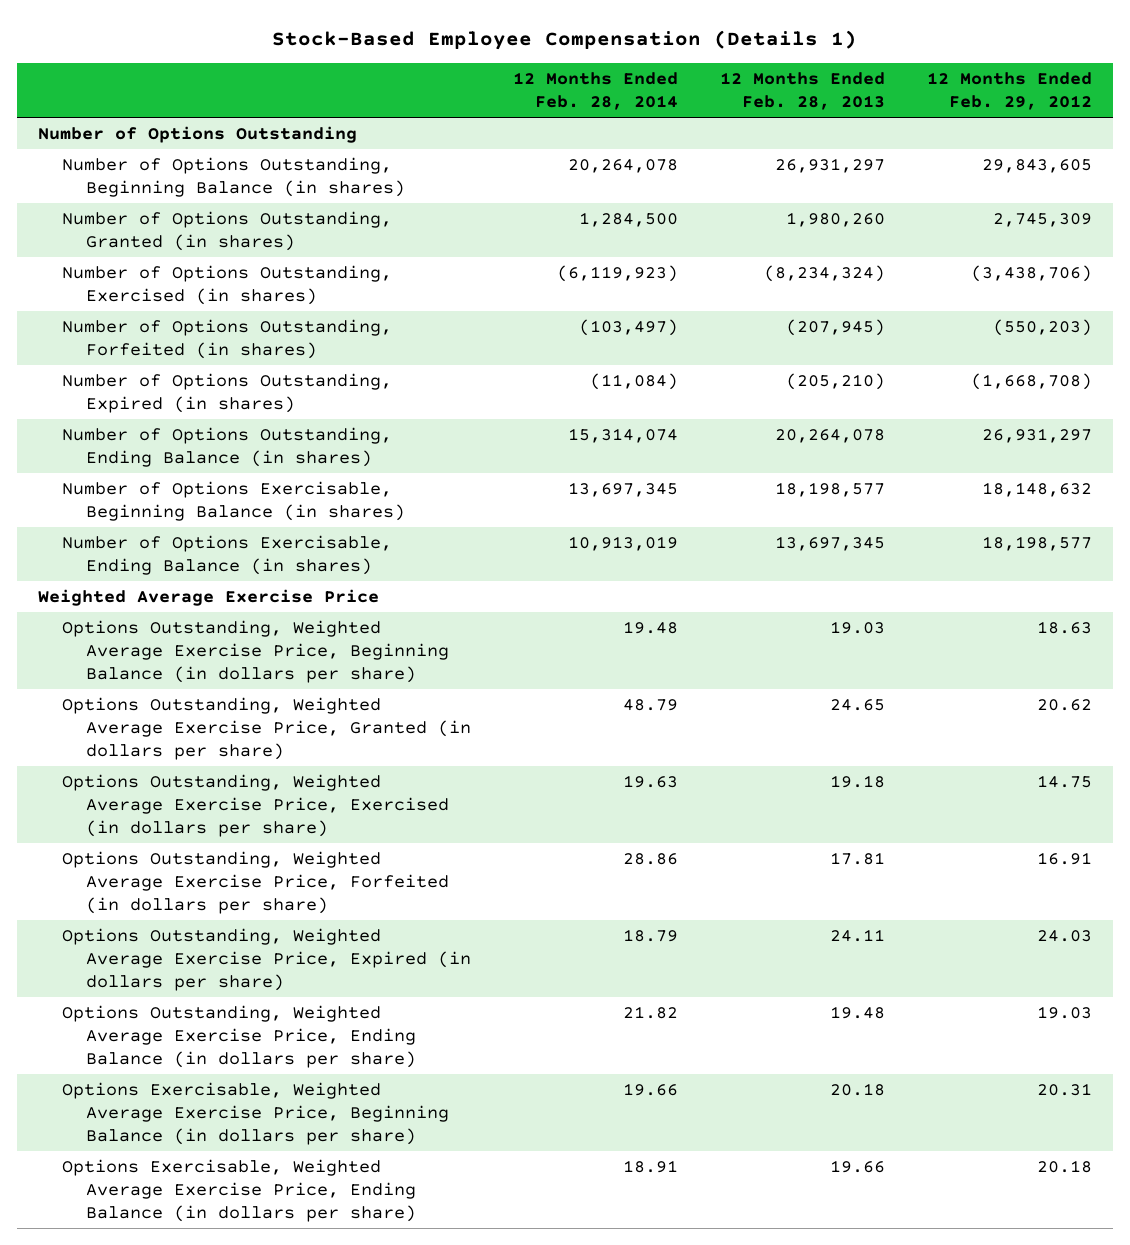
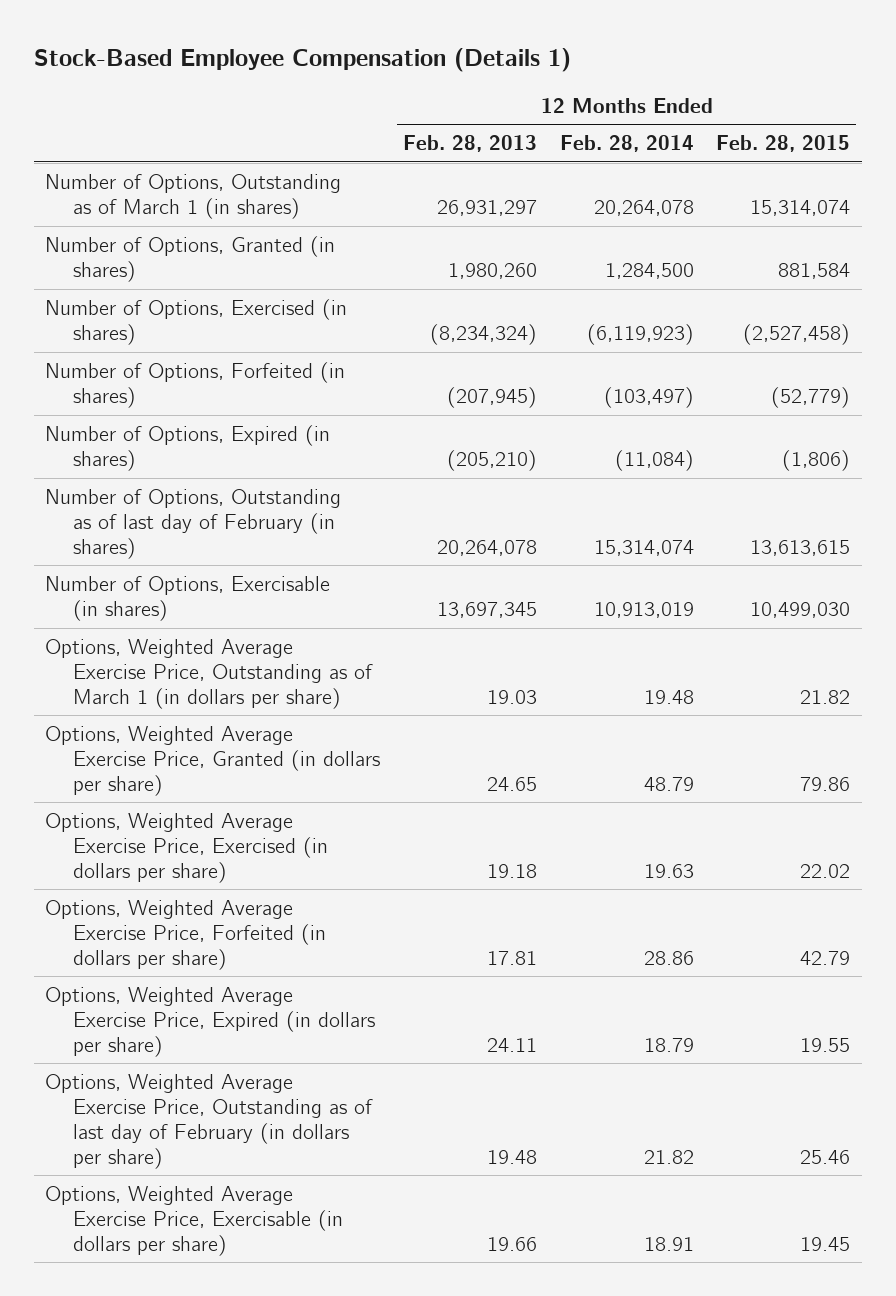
[927,72,1093,111] 12 Months Ended Feb. 29, 2012 -> none
none -> [716,135,851,153] Feb. 28, 2015
[37,125,357,143] Number of Options Outstanding -> none
[61,534,392,575] Number of Options Exercisable, Ending Balance (in shares) -> none
[37,588,379,606] Weighted Average Exercise Price -> none
[61,1158,417,1222] Options Exercisable, Weighted Average Exercise Price, Ending Balance (in dollars per share) -> none
[61,156,406,197] Number of Options Outstanding, Beginning Balance (in shares) -> [45,173,342,219] Number of Options, Outstanding as of March 1 (in shares)
[61,210,392,251] Number of Options Outstanding, Granted (in shares) -> [45,235,336,282] Number of Options, Granted (in shares)
[61,264,392,305] Number of Options Outstanding, Exercised (in shares) -> [45,298,348,345] Number of Options, Exercised (in shares)
[61,318,392,359] Number of Options Outstanding, Forfeited (in shares) -> [45,361,346,408] Number of Options, Forfeited (in shares)
[61,372,392,413] Number of Options Outstanding, Expired (in shares) -> [45,424,331,471] Number of Options, Expired (in shares)
[61,426,392,467] Number of Options Outstanding, Ending Balance (in shares) -> [45,488,342,559] Number of Options, Outstanding as of last day of February (in shares)
[61,480,406,521] Number of Options Exercisable, Beginning Balance (in shares) -> [45,575,331,621] Number of Options, Exercisable (in shares)
[568,481,679,497] 13,697,345 -> [593,601,694,618] 10,913,019
[775,481,886,497] 18,198,577 -> [436,601,537,618] 13,697,345
[61,619,450,683] Options Outstanding, Weighted Average Exercise Price, Beginning Balance (in dollars per share) -> [45,638,373,709] Options, Weighted Average Exercise Price, Outstanding as of March 1 (in dollars per share)
[61,696,472,760] Options Outstanding, Weighted Average Exercise Price, Granted (in dollars per share) -> [45,725,380,796] Options, Weighted Average Exercise Price, Granted (in dollars per share)
[61,773,450,837] Options Outstanding, Weighted Average Exercise Price, Exercised (in dollars per share) -> [45,812,328,883] Options, Weighted Average Exercise Price, Exercised (in dollars per share)
[61,850,450,914] Options Outstanding, Weighted Average Exercise Price, Forfeited (in dollars per share) -> [45,899,326,970] Options, Weighted Average Exercise Price, Forfeited (in dollars per share)
[61,927,472,991] Options Outstanding, Weighted Average Exercise Price, Expired (in dollars per share) -> [45,986,375,1057] Options, Weighted Average Exercise Price, Expired (in dollars per share)
[61,1004,417,1068] Options Outstanding, Weighted Average Exercise Price, Ending Balance (in dollars per share) -> [45,1073,373,1169] Options, Weighted Average Exercise Price, Outstanding as of last day of February (in dollars per share)
[61,1081,450,1145] Options Exercisable, Weighted Average Exercise Price, Beginning Balance (in dollars per share) -> [45,1185,343,1256] Options, Weighted Average Exercise Price, Exercisable (in dollars per share)
[623,1082,679,1096] 19.66 -> [643,1236,694,1251] 18.91
[830,1082,886,1096] 20.18 -> [486,1236,537,1251] 19.66

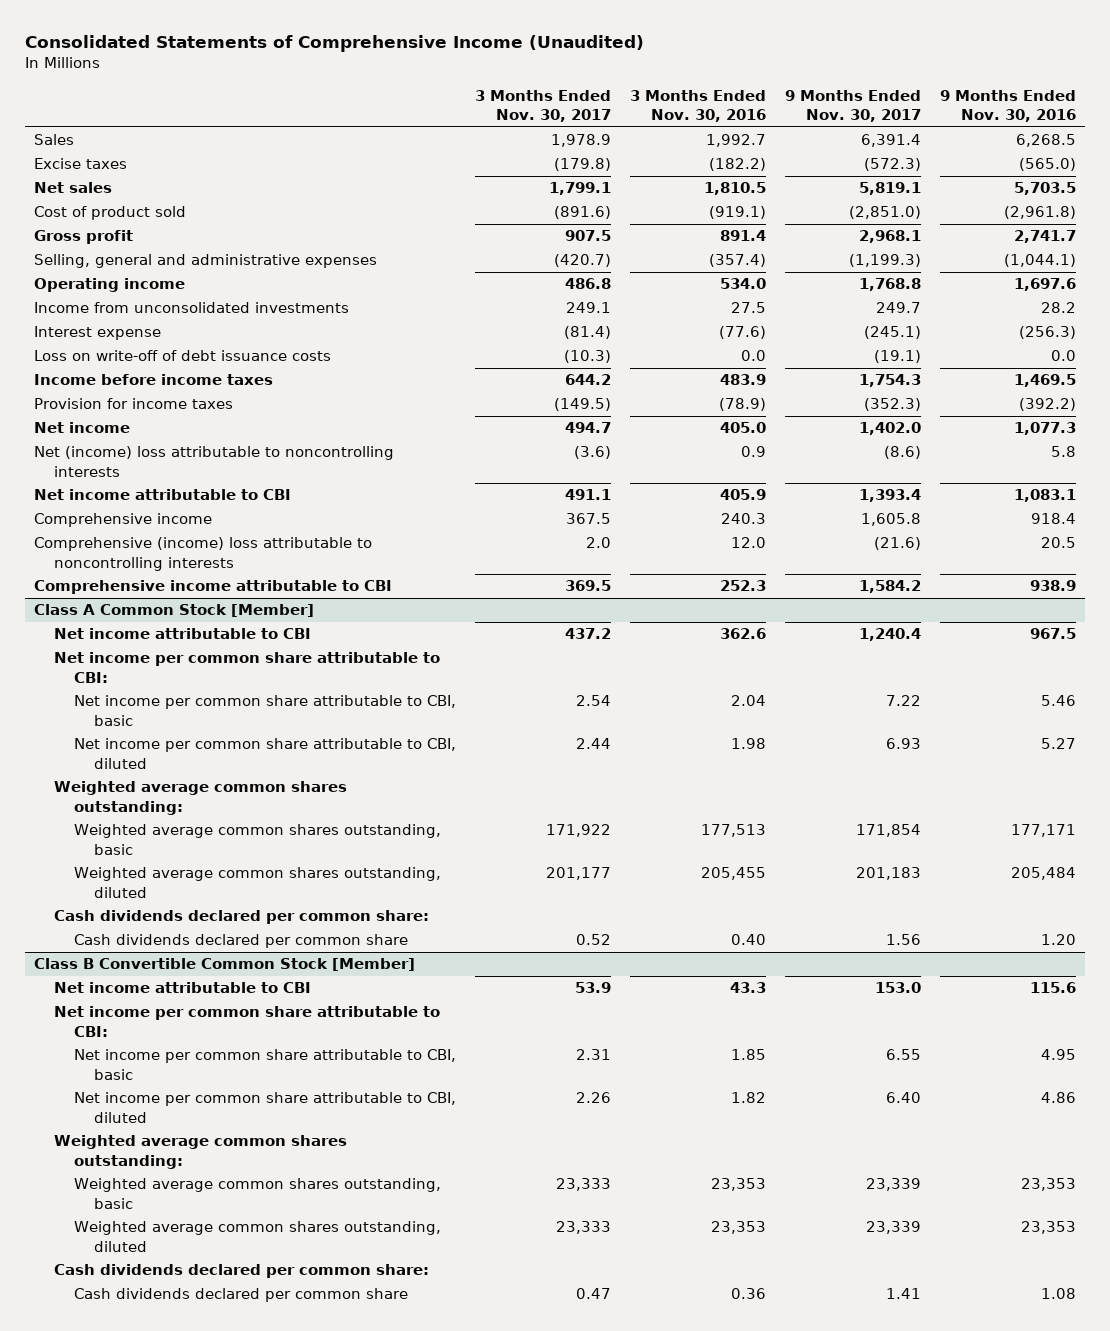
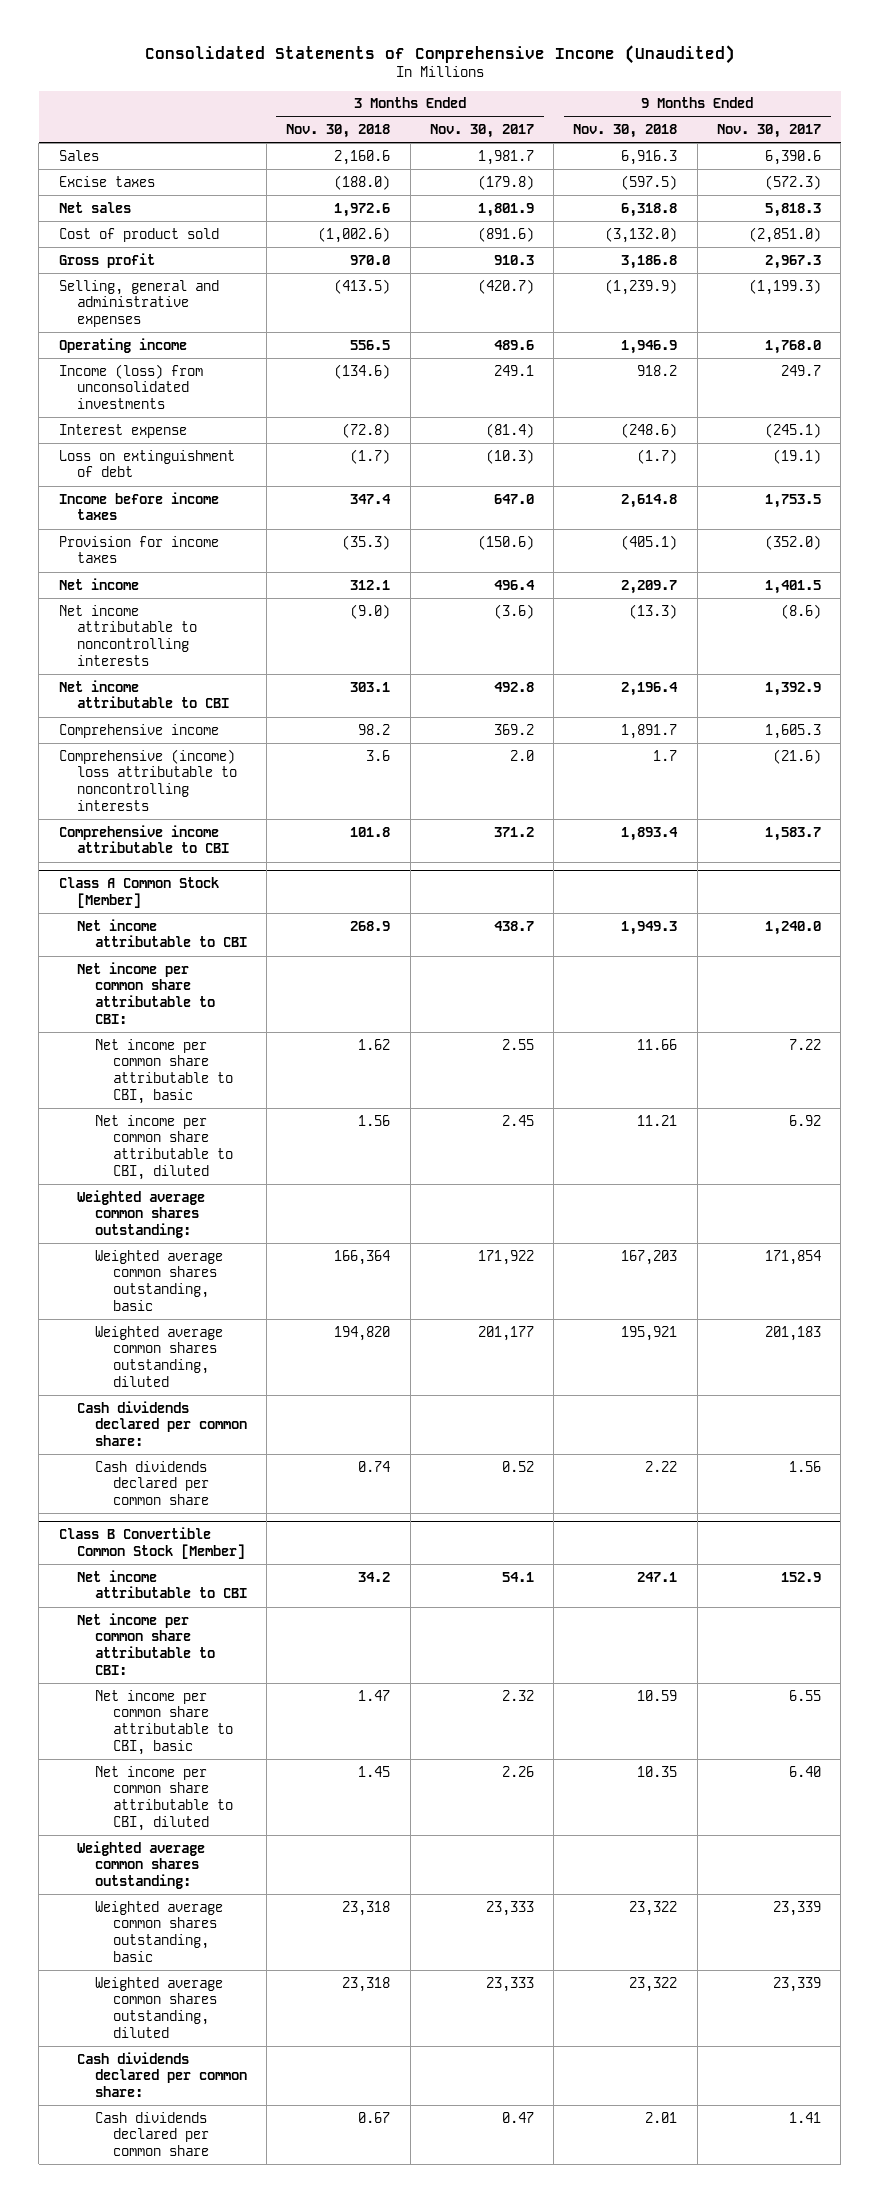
[629,89,766,123] 3 Months Ended Nov. 30, 2016 -> none
[939,89,1076,123] 9 Months Ended Nov. 30, 2016 -> none
none -> [286,123,391,138] Nov. 30, 2018
none -> [573,123,678,138] Nov. 30, 2018
[550,134,611,148] 1,978.9 -> [477,149,534,165] 1,981.7
[860,134,921,148] 6,391.4 -> [764,149,821,165] 6,390.6
[548,182,611,196] 1,799.1 -> [477,202,534,217] 1,801.9
[858,182,921,196] 5,819.1 -> [764,202,821,217] 5,818.3
[564,230,611,242] 907.5 -> [493,254,534,265] 910.3
[858,230,921,244] 2,968.1 -> [764,254,821,269] 2,967.3
[564,278,611,290] 486.8 -> [493,339,534,350] 489.6
[858,278,921,292] 1,768.8 -> [764,339,821,354] 1,768.0
[34,302,350,314] Income from unconsolidated investments -> [58,363,203,410] Income (loss) from unconsolidated investments
[34,350,332,362] Loss on write-off of debt issuance costs -> [58,449,235,478] Loss on extinguishment of debt
[564,374,611,386] 644.2 -> [493,493,534,504] 647.0
[858,374,921,388] 1,754.3 -> [764,493,821,508] 1,753.5
[553,398,611,412] (149.5) -> [477,534,534,550] (150.6)
[863,398,921,412] (352.3) -> [764,534,821,550] (352.0)
[564,422,611,434] 494.7 -> [493,579,535,590] 496.4
[858,422,921,436] 1,402.0 -> [764,579,821,594] 1,401.5
[34,446,395,477] Net (income) loss attributable to noncontrolling interests -> [58,604,197,667] Net income attributable to noncontrolling interests
[564,489,611,501] 491.1 -> [493,681,534,692] 492.8
[858,489,921,503] 1,393.4 -> [764,681,821,696] 1,392.9
[565,513,611,525] 367.5 -> [493,723,534,735] 369.2
[860,513,921,527] 1,605.8 -> [764,723,821,739] 1,605.3
[564,580,611,592] 369.5 -> [493,826,534,837] 371.2
[858,580,921,594] 1,584.2 -> [764,826,821,841] 1,583.7
[564,628,611,640] 437.2 -> [493,920,534,931] 438.7
[858,628,921,642] 1,240.4 -> [764,920,821,935] 1,240.0
[575,695,611,707] 2.54 -> [501,1038,534,1050] 2.55
[575,738,611,750] 2.44 -> [501,1114,534,1126] 2.45
[885,738,921,750] 6.93 -> [788,1114,821,1126] 6.92
[574,982,611,994] 53.9 -> [501,1571,534,1582] 54.1
[874,982,921,994] 153.0 -> [780,1571,821,1582] 152.9
[575,1049,611,1061] 2.31 -> [501,1689,534,1701] 2.32

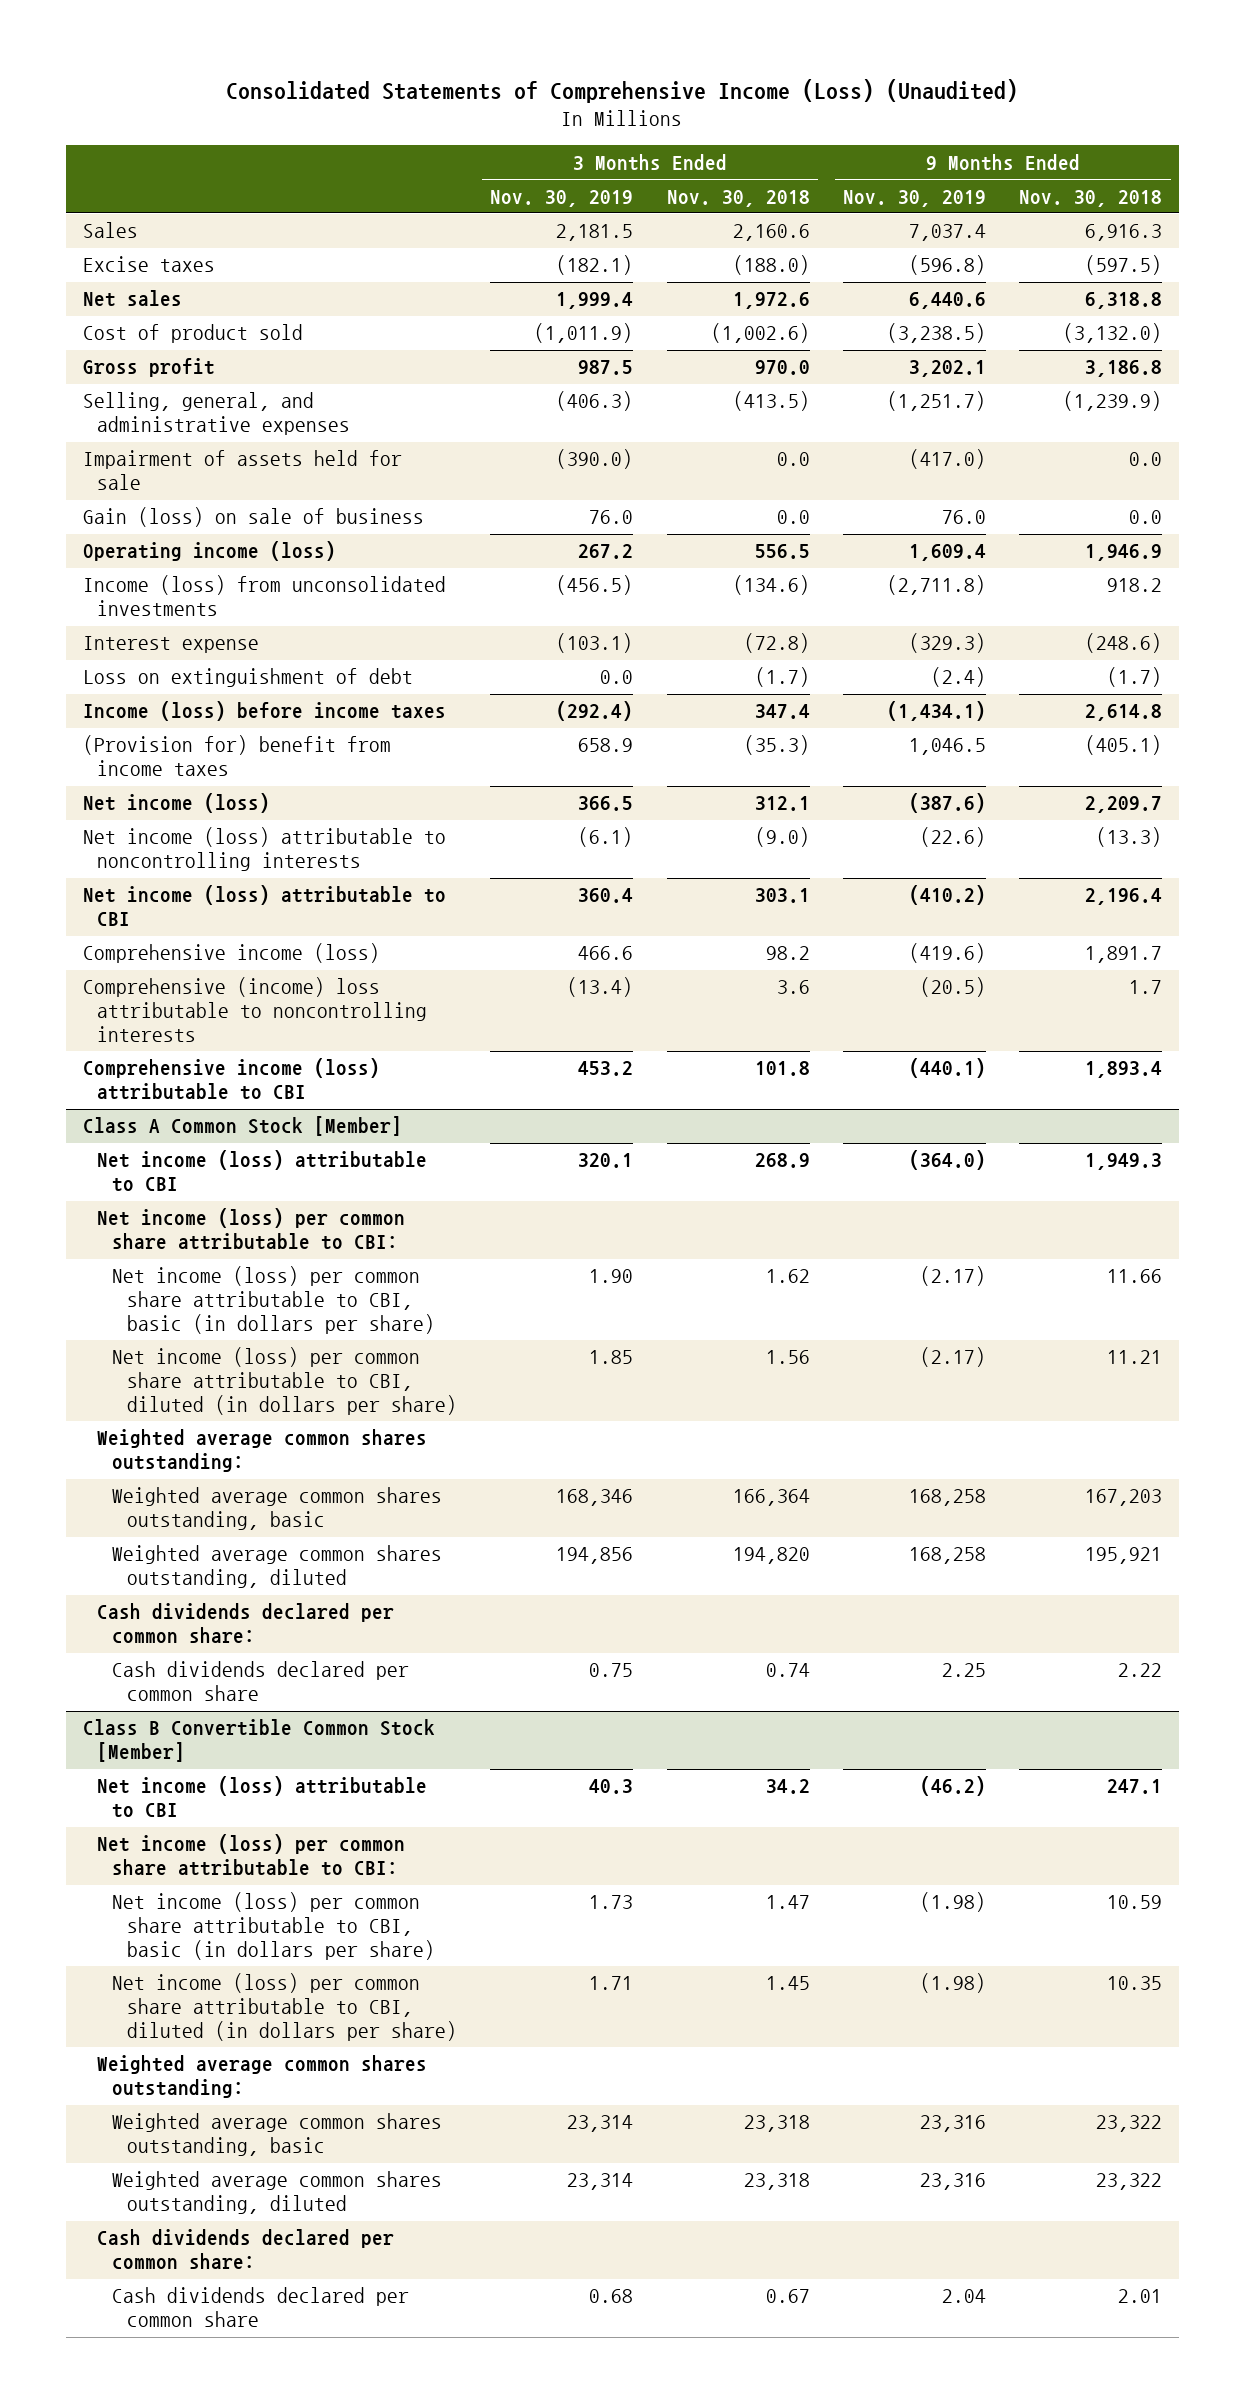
[144,45,735,65] Consolidated Statements of Comprehensive Income (Unaudited) -> [226,78,1019,103] Consolidated Statements of Comprehensive Income (Loss) (Unaudited)
[429,123,534,138] Nov. 30, 2017 -> none
[716,123,821,138] Nov. 30, 2017 -> none
none -> [490,189,634,207] Nov. 30, 2019
none -> [842,189,986,207] Nov. 30, 2019
[58,279,219,328] Selling, general and administrative expenses -> [82,392,351,436] Selling, general, and administrative expenses
none -> [82,450,402,491] Impairment of assets held for sale
none -> [82,507,424,528] Gain (loss) on sale of business
[58,337,187,353] Operating income -> [82,541,336,562] Operating income (loss)
[58,491,219,521] Income before income taxes -> [82,701,446,722] Income (loss) before income taxes
[58,535,219,564] Provision for income taxes -> [82,735,391,777] (Provision for) benefit from income taxes
[58,577,139,590] Net income -> [82,793,270,814] Net income (loss)
[58,604,197,667] Net income attributable to noncontrolling interests -> [82,827,446,872] Net income (loss) attributable to noncontrolling interests
[58,679,229,709] Net income attributable to CBI -> [82,885,446,927] Net income (loss) attributable to CBI
[58,723,219,738] Comprehensive income -> [82,943,380,964] Comprehensive income (loss)
[58,824,229,854] Comprehensive income attributable to CBI -> [82,1058,380,1101] Comprehensive income (loss) attributable to CBI
[76,918,247,948] Net income attributable to CBI -> [97,1150,428,1193] Net income (loss) attributable to CBI
[76,961,215,1025] Net income per common share attributable to CBI: -> [97,1208,406,1251] Net income (loss) per common share attributable to CBI:
[94,1038,233,1105] Net income per common share attributable to CBI, basic -> [112,1266,435,1334] Net income (loss) per common share attributable to CBI, basic (in dollars per share)
[94,1114,233,1181] Net income per common share attributable to CBI, diluted -> [112,1347,457,1415] Net income (loss) per common share attributable to CBI, diluted (in dollars per share)
[76,1569,247,1599] Net income attributable to CBI -> [97,1776,428,1819] Net income (loss) attributable to CBI
[76,1612,215,1676] Net income per common share attributable to CBI: -> [97,1834,406,1877] Net income (loss) per common share attributable to CBI:
[94,1689,233,1756] Net income per common share attributable to CBI, basic -> [112,1892,435,1960] Net income (loss) per common share attributable to CBI, basic (in dollars per share)
[94,1765,233,1832] Net income per common share attributable to CBI, diluted -> [112,1973,457,2041] Net income (loss) per common share attributable to CBI, diluted (in dollars per share)

